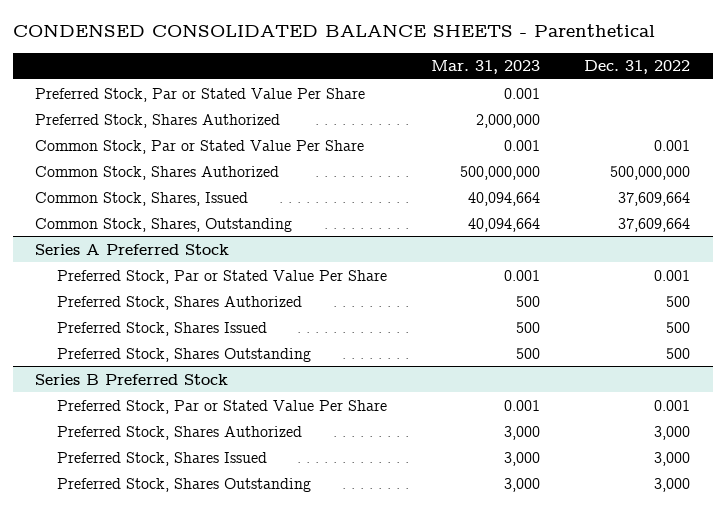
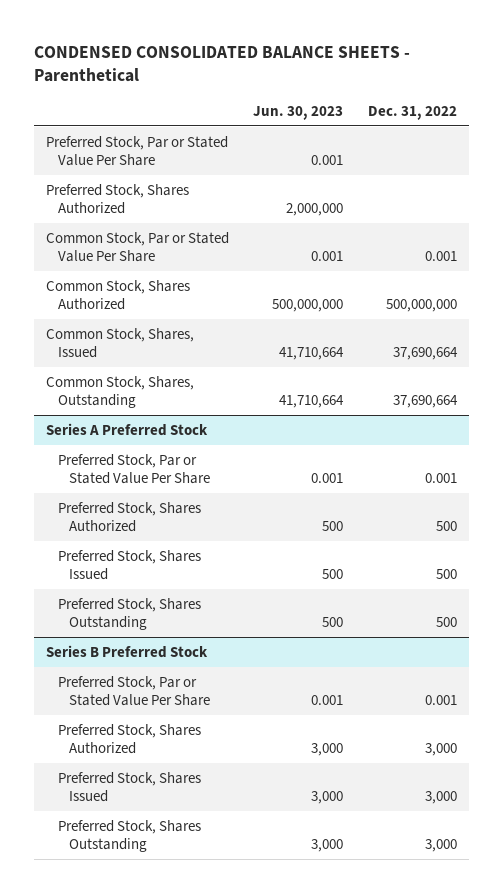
[431,60,541,75] Mar. 31, 2023 -> none
none -> [253,105,344,120] Jun. 30, 2023
[618,191,691,206] 37,609,664 -> [392,347,458,361] 37,690,664
[618,217,691,232] 37,609,664 -> [392,395,458,409] 37,690,664

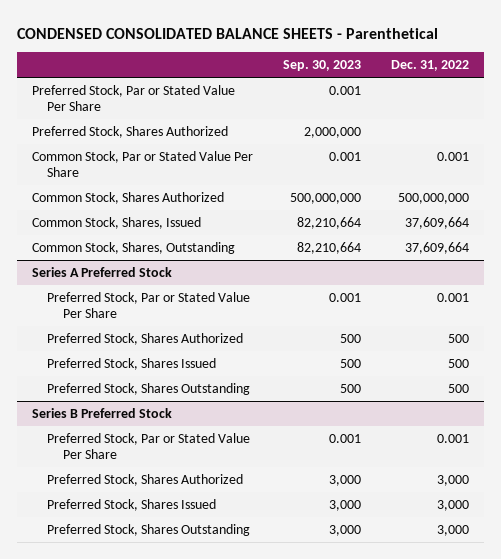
[253,105,344,120] Jun. 30, 2023 -> none
none -> [283,60,362,72] Sep. 30, 2023
[392,347,458,361] 37,690,664 -> [404,216,469,229] 37,609,664
[392,395,458,409] 37,690,664 -> [404,241,469,254] 37,609,664

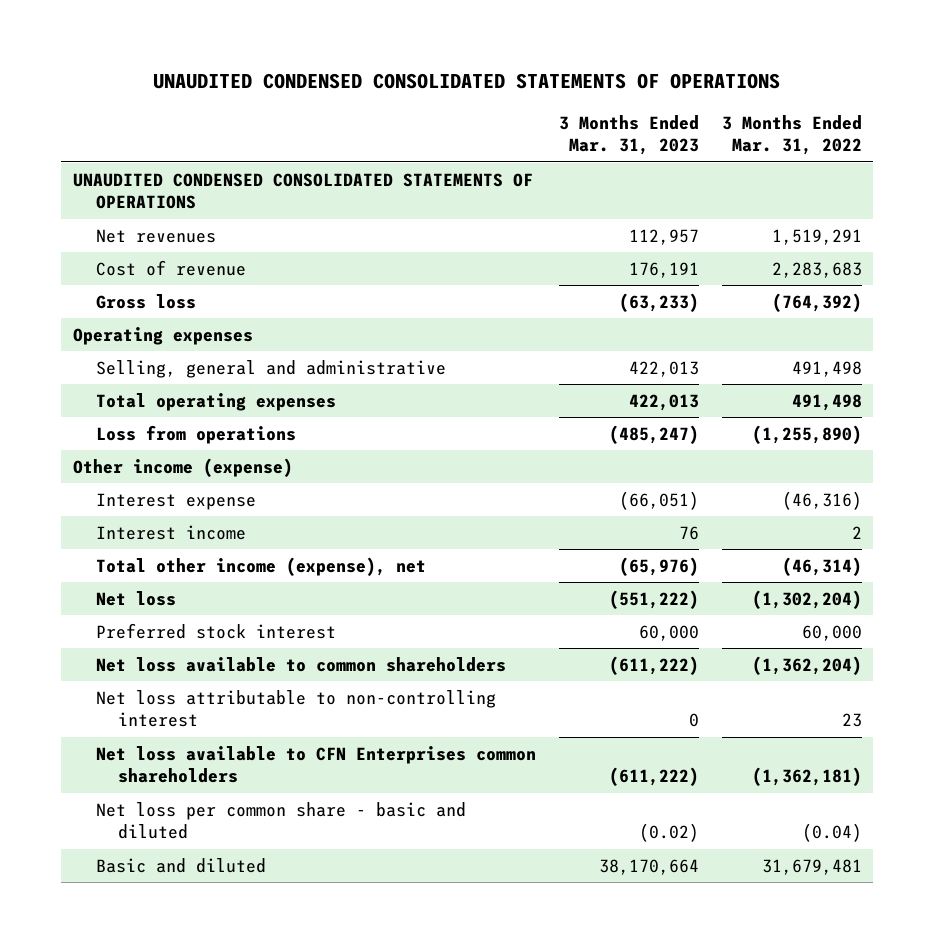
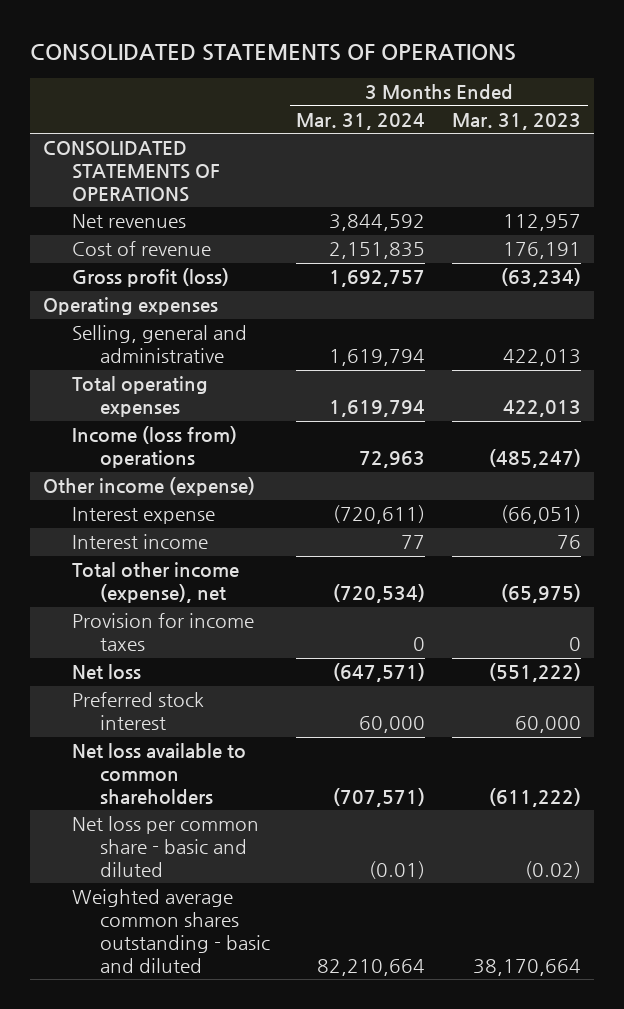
[153,73,781,90] UNAUDITED CONDENSED CONSOLIDATED STATEMENTS OF OPERATIONS -> [29,43,516,61] CONSOLIDATED STATEMENTS OF OPERATIONS
[721,114,862,156] 3 Months Ended Mar. 31, 2022 -> none
none -> [296,112,426,130] Mar. 31, 2024
[72,172,533,210] UNAUDITED CONDENSED CONSOLIDATED STATEMENTS OF OPERATIONS -> [43,141,220,203] CONSOLIDATED STATEMENTS OF OPERATIONS
[95,293,196,309] Gross loss -> [71,268,229,288] Gross profit (loss)
[618,292,699,312] (63,233) -> [500,268,581,288] (63,234)
[95,424,296,444] Loss from operations -> [71,426,237,469] Income (loss from) operations
[618,556,699,576] (65,976) -> [500,584,581,604] (65,975)
none -> [71,613,254,652] Provision for income taxes
[95,689,496,728] Net loss attributable to non-controlling interest -> none
[95,745,536,784] Net loss available to CFN Enterprises common shareholders -> none
[95,857,266,873] Basic and diluted -> [71,889,270,974] Weighted average common shares outstanding - basic and diluted

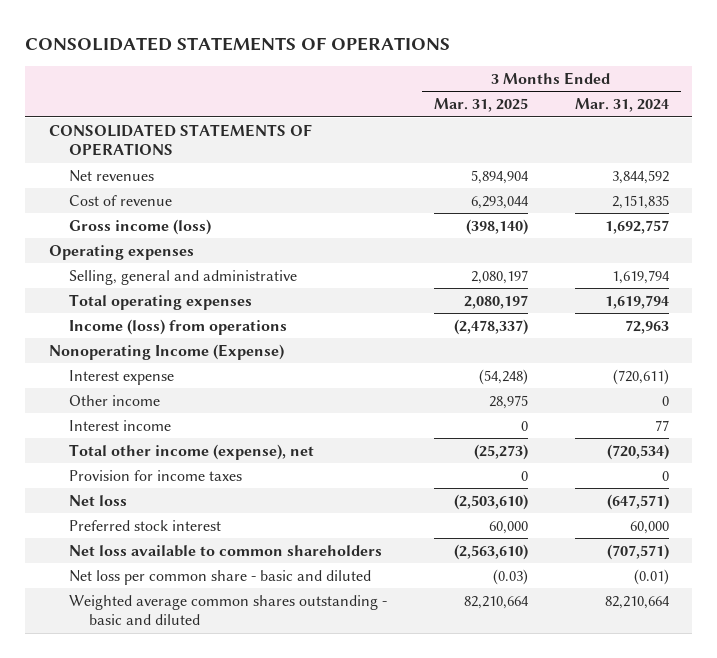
[451,112,581,130] Mar. 31, 2023 -> none
none -> [433,98,528,113] Mar. 31, 2025
[71,268,229,288] Gross profit (loss) -> [68,218,211,235] Gross income (loss)
[71,426,237,469] Income (loss from) operations -> [68,318,287,335] Income (loss) from operations
[43,477,256,497] Other income (expense) -> [48,343,284,360] Nonoperating Income (Expense)
none -> [68,394,160,406] Other income

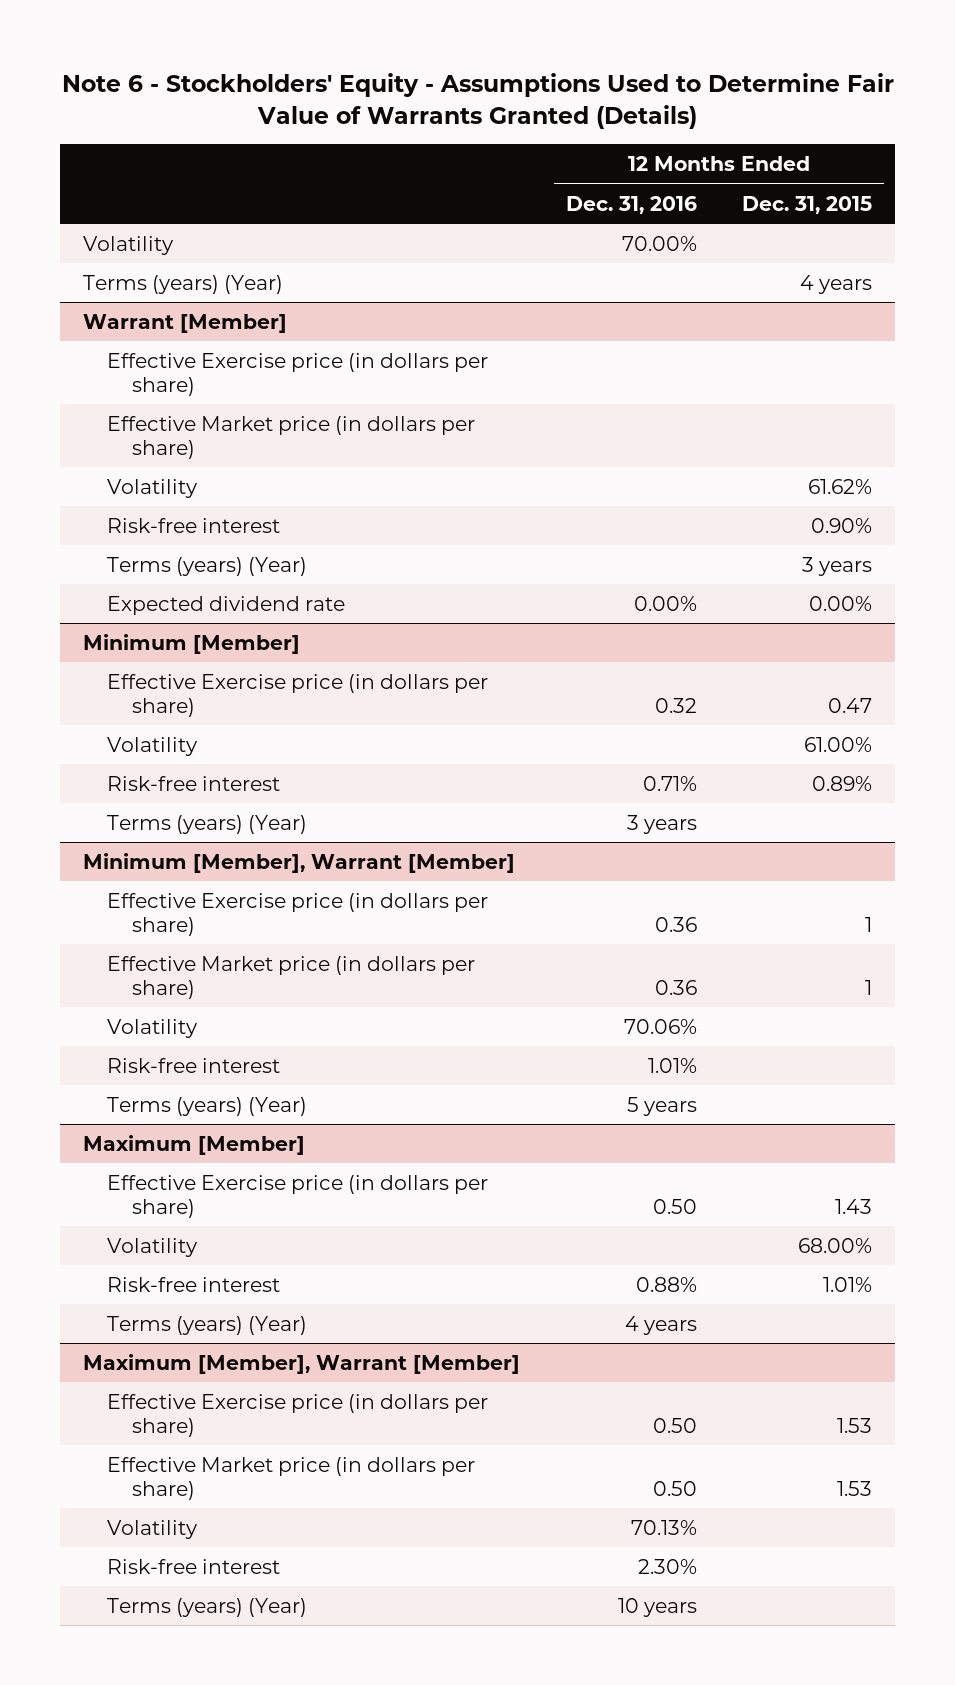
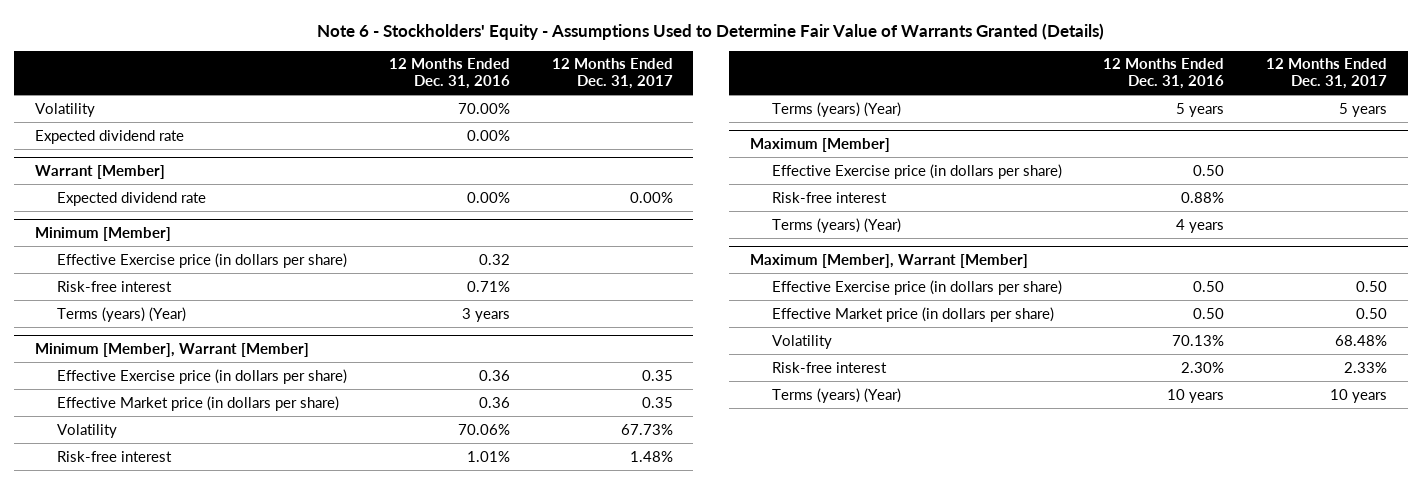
[742,195,873,214] Dec. 31, 2015 -> none
none -> [551,58,673,90] 12 Months Ended Dec. 31, 2017
[82,274,283,294] Terms (years) (Year) -> none
none -> [35,129,185,144] Expected dividend rate
[107,352,489,396] Effective Exercise price (in dollars per share) -> none
[107,415,476,459] Effective Market price (in dollars per share) -> none
[107,478,199,498] Volatility -> none
[107,517,281,533] Risk-free interest -> none
[107,556,308,576] Terms (years) (Year) -> none
[107,736,199,756] Volatility -> none
[107,1237,199,1257] Volatility -> none

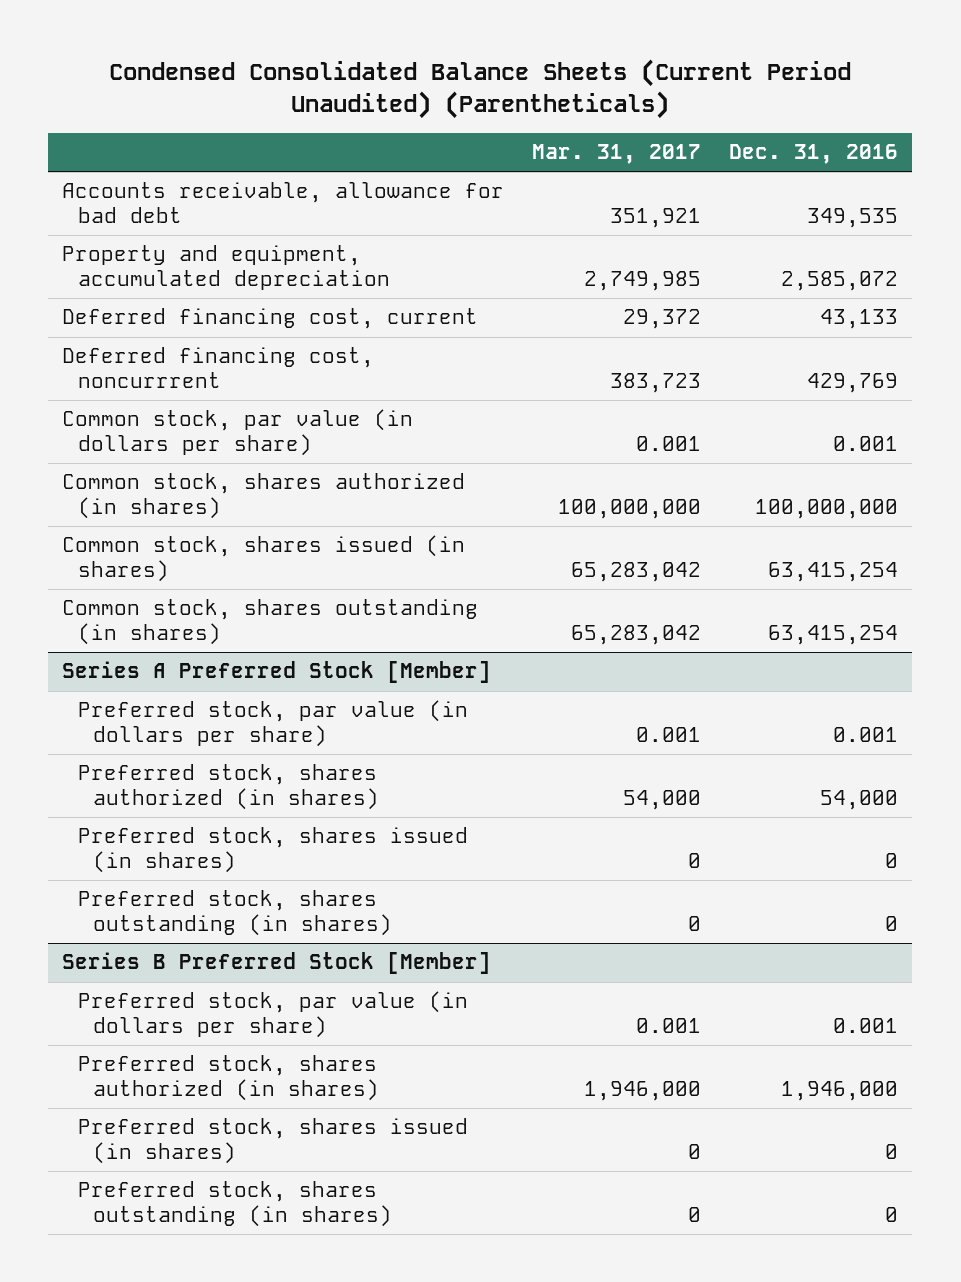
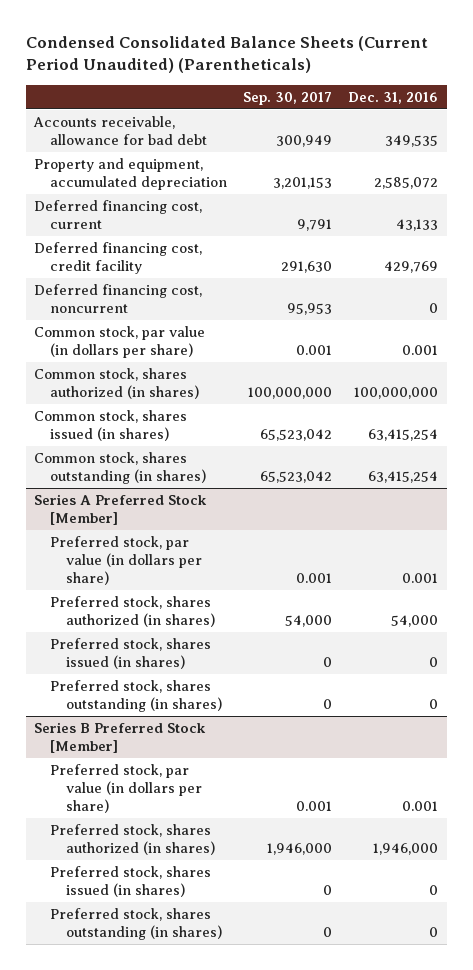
[532,143,702,164] Mar. 31, 2017 -> none
none -> [243,91,333,105] Sep. 30, 2017
none -> [34,241,203,275] Deferred financing cost, credit facility
[62,347,375,388] Deferred financing cost, noncurrrent -> [34,283,203,314] Deferred financing cost, noncurrent
[807,372,899,393] 429,769 -> [429,303,439,314] 0

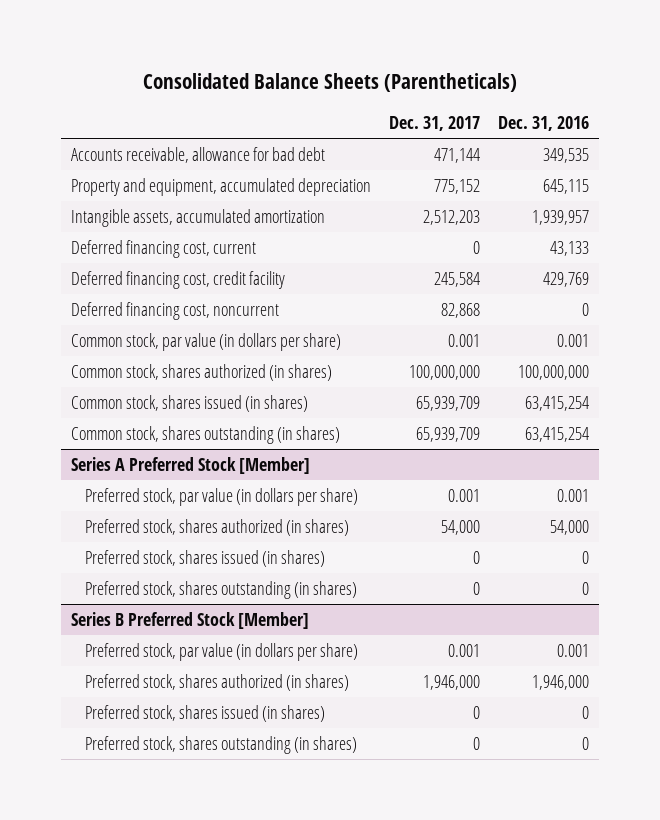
[25,36,428,74] Condensed Consolidated Balance Sheets (Current Period Unaudited) (Parentheticals) -> [142,73,517,93] Consolidated Balance Sheets (Parentheticals)
[243,91,333,105] Sep. 30, 2017 -> none
none -> [388,116,480,132] Dec. 31, 2017
[374,177,439,190] 2,585,072 -> [543,178,590,194] 645,115
none -> [70,208,325,227] Intangible assets, accumulated amortization

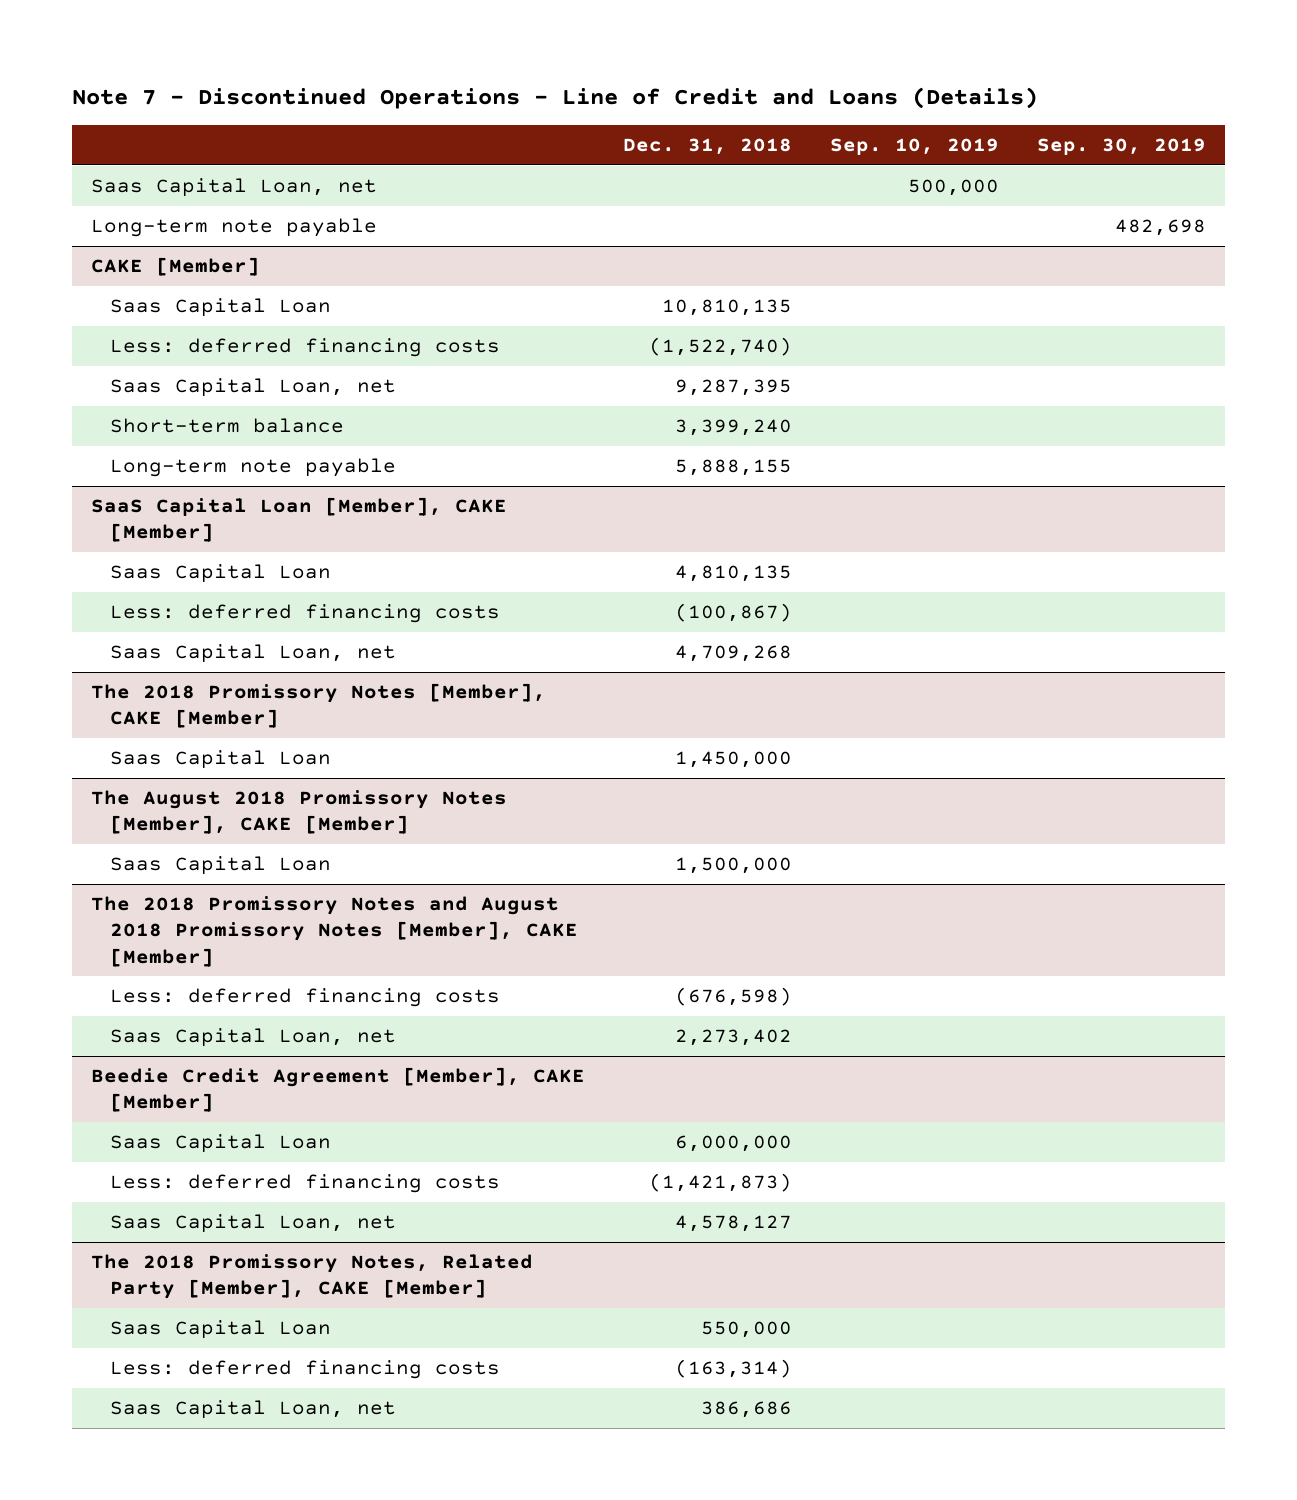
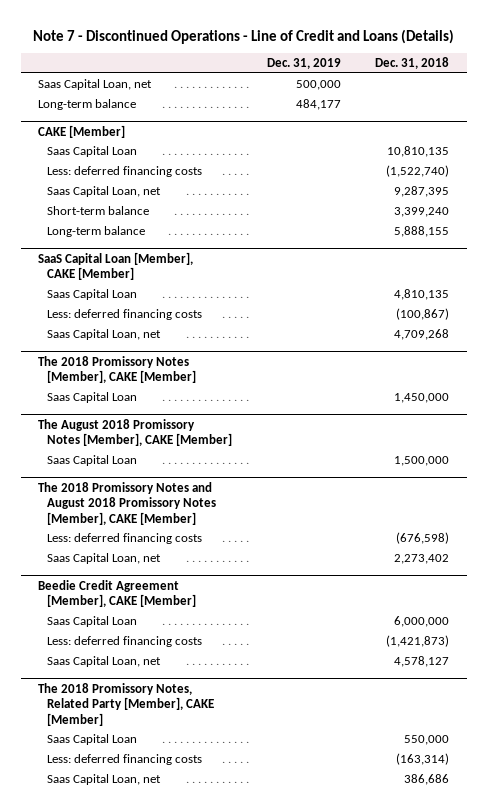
[830,138,1000,156] Sep. 10, 2019 -> none
[1037,138,1207,156] Sep. 30, 2019 -> none
none -> [266,58,341,70] Dec. 31, 2019
[90,217,377,237] Long-term note payable -> [38,98,137,110] Long-term balance
[109,457,396,477] Long-term note payable -> [47,225,146,237] Long-term balance

